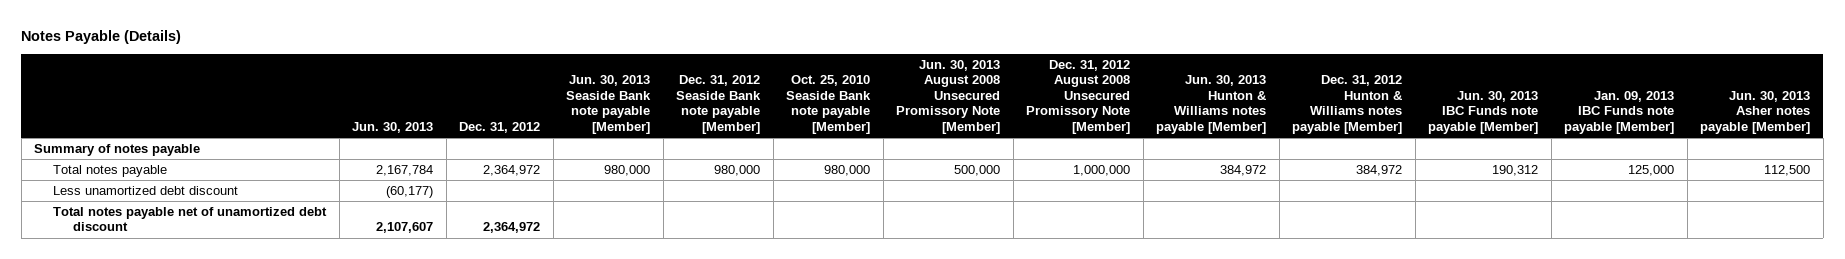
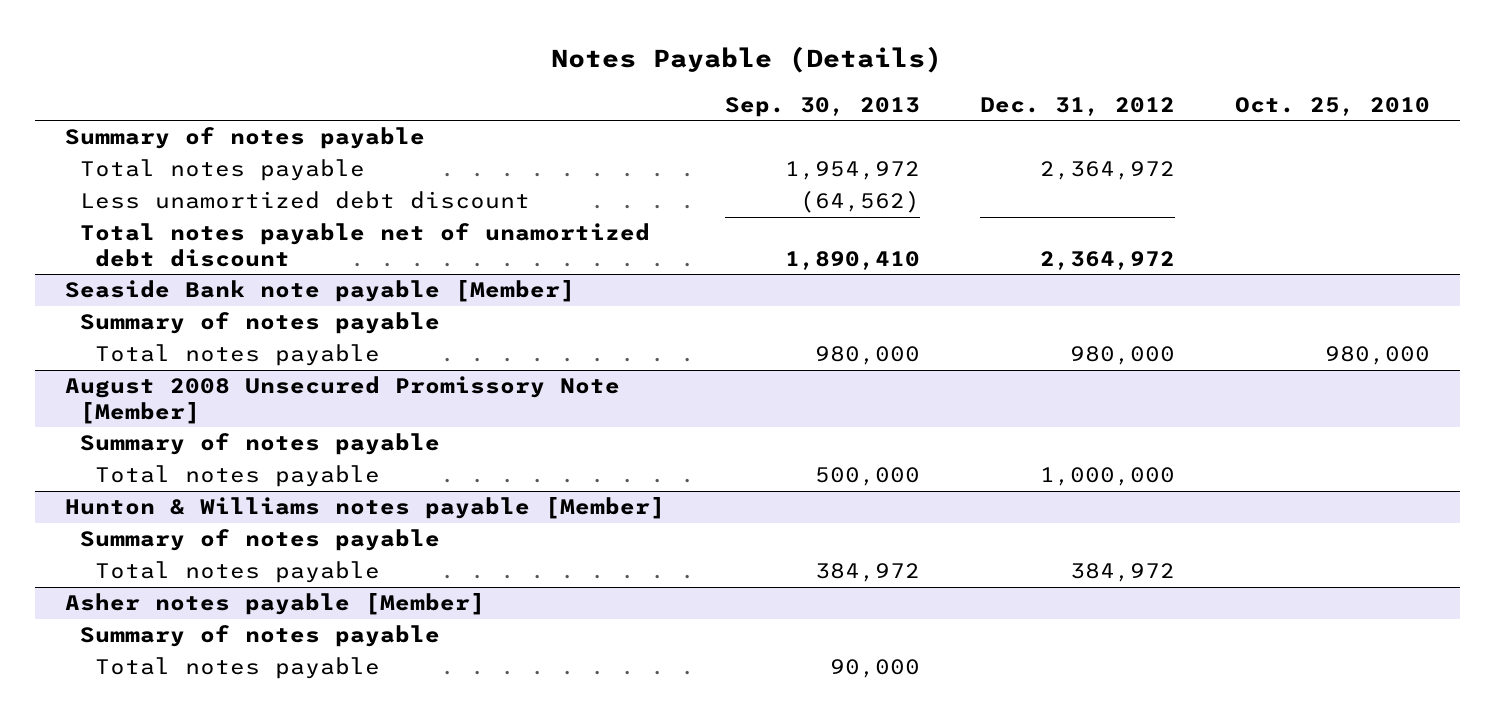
[352,122,434,134] Jun. 30, 2013 -> none
[566,75,652,135] Jun. 30, 2013 Seaside Bank note payable [Member] -> none
[676,75,762,135] Dec. 31, 2012 Seaside Bank note payable [Member] -> none
[786,75,872,135] Oct. 25, 2010 Seaside Bank note payable [Member] -> none
[896,59,1001,135] Jun. 30, 2013 August 2008 Unsecured Promissory Note [Member] -> none
[1026,59,1131,135] Dec. 31, 2012 August 2008 Unsecured Promissory Note [Member] -> none
[1156,75,1267,135] Jun. 30, 2013 Hunton & Williams notes payable [Member] -> none
[1292,75,1403,135] Dec. 31, 2012 Hunton & Williams notes payable [Member] -> none
[1428,90,1539,135] Jun. 30, 2013 IBC Funds note payable [Member] -> none
[1564,90,1675,135] Jan. 09, 2013 IBC Funds note payable [Member] -> none
[1700,90,1811,135] Jun. 30, 2013 Asher notes payable [Member] -> none
none -> [724,96,920,117] Sep. 30, 2013
none -> [1235,96,1431,116] Oct. 25, 2010
none -> [64,280,575,303] Seaside Bank note payable [Member]
none -> [80,312,441,335] Summary of notes payable
none -> [95,344,381,367] Total notes payable
none -> [64,376,620,424] August 2008 Unsecured Promissory Note [Member]
none -> [80,433,441,456] Summary of notes payable
none -> [95,465,381,488] Total notes payable
none -> [64,497,665,520] Hunton & Williams notes payable [Member]
none -> [80,529,441,552] Summary of notes payable
none -> [95,561,381,584] Total notes payable
none -> [64,593,485,616] Asher notes payable [Member]
none -> [80,625,441,648] Summary of notes payable
none -> [95,657,381,680] Total notes payable

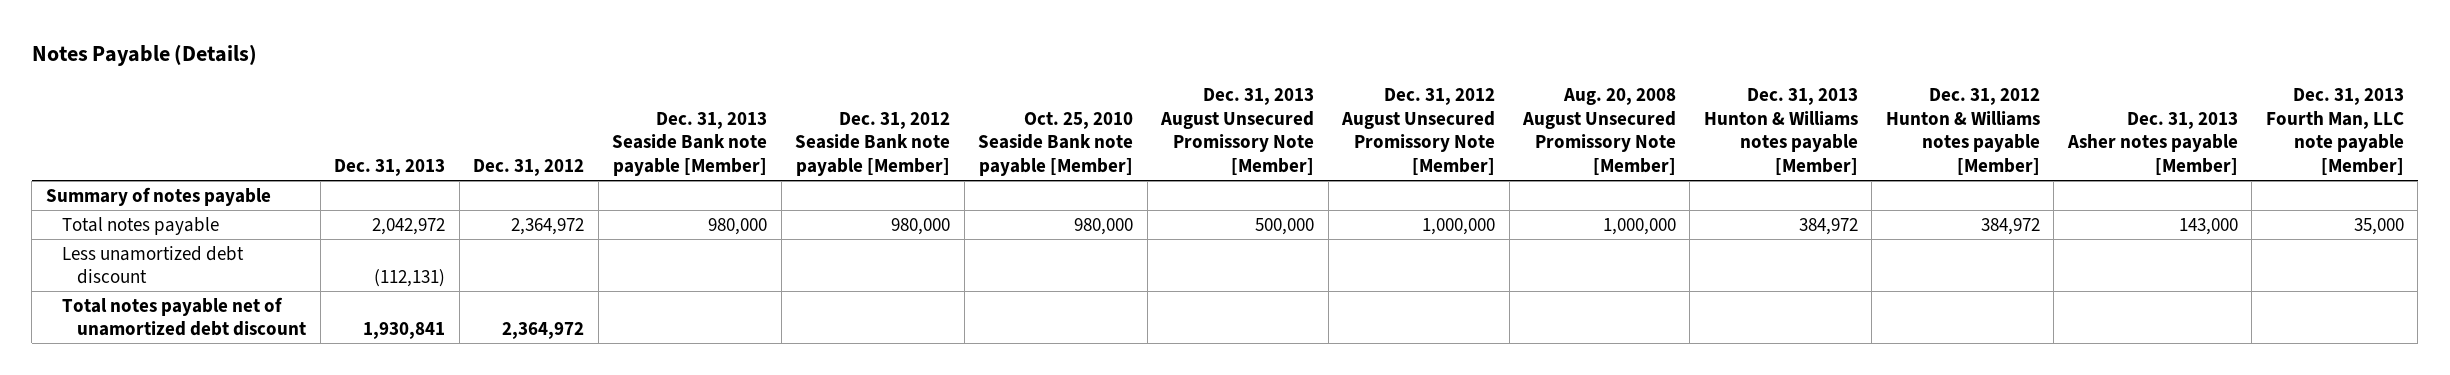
[724,96,920,117] Sep. 30, 2013 -> none
[1235,96,1431,116] Oct. 25, 2010 -> none
none -> [334,158,446,176] Dec. 31, 2013
none -> [612,111,768,176] Dec. 31, 2013 Seaside Bank note payable [Member]
none -> [795,111,951,176] Dec. 31, 2012 Seaside Bank note payable [Member]
none -> [978,111,1134,176] Oct. 25, 2010 Seaside Bank note payable [Member]
none -> [1160,88,1315,175] Dec. 31, 2013 August Unsecured Promissory Note [Member]
none -> [1341,88,1496,175] Dec. 31, 2012 August Unsecured Promissory Note [Member]
none -> [1522,88,1677,175] Aug. 20, 2008 August Unsecured Promissory Note [Member]
none -> [1703,88,1858,175] Dec. 31, 2013 Hunton & Williams notes payable [Member]
none -> [1885,88,2040,175] Dec. 31, 2012 Hunton & Williams notes payable [Member]
none -> [2066,111,2238,175] Dec. 31, 2013 Asher notes payable [Member]
none -> [2265,88,2404,175] Dec. 31, 2013 Fourth Man, LLC note payable [Member]
[64,280,575,303] Seaside Bank note payable [Member] -> none
[80,312,441,335] Summary of notes payable -> none
[95,344,381,367] Total notes payable -> none
[64,376,620,424] August 2008 Unsecured Promissory Note [Member] -> none
[80,433,441,456] Summary of notes payable -> none
[95,465,381,488] Total notes payable -> none
[64,497,665,520] Hunton & Williams notes payable [Member] -> none
[80,529,441,552] Summary of notes payable -> none
[95,561,381,584] Total notes payable -> none
[64,593,485,616] Asher notes payable [Member] -> none
[80,625,441,648] Summary of notes payable -> none
[95,657,381,680] Total notes payable -> none

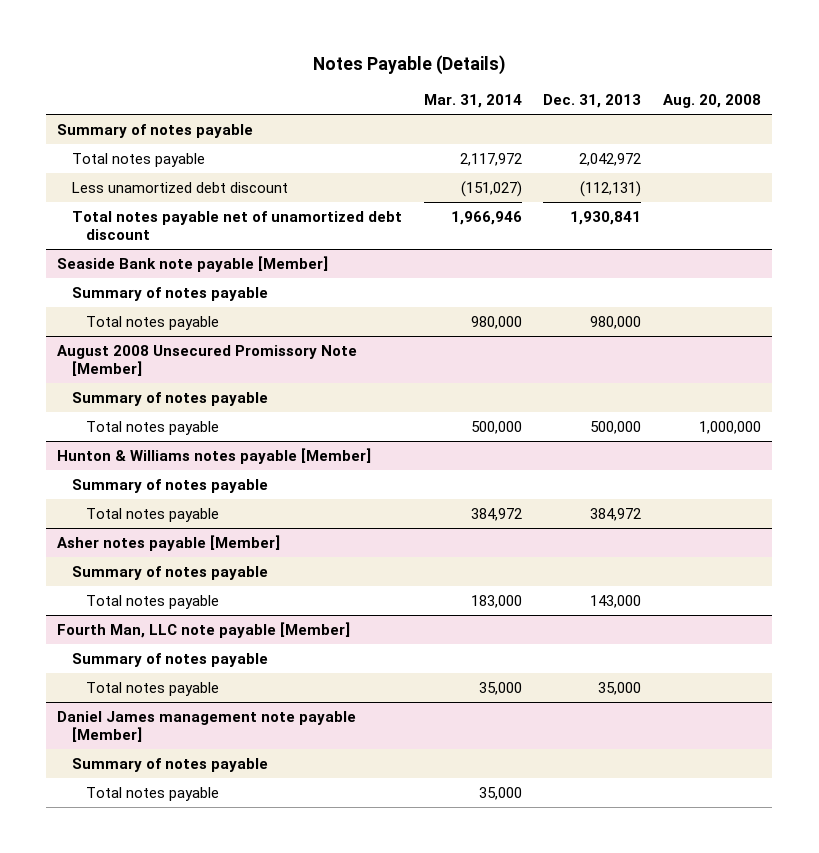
[473,158,585,176] Dec. 31, 2012 -> none
[612,111,768,176] Dec. 31, 2013 Seaside Bank note payable [Member] -> none
[795,111,951,176] Dec. 31, 2012 Seaside Bank note payable [Member] -> none
[978,111,1134,176] Oct. 25, 2010 Seaside Bank note payable [Member] -> none
[1160,88,1315,175] Dec. 31, 2013 August Unsecured Promissory Note [Member] -> none
[1341,88,1496,175] Dec. 31, 2012 August Unsecured Promissory Note [Member] -> none
[1522,88,1677,175] Aug. 20, 2008 August Unsecured Promissory Note [Member] -> none
[1703,88,1858,175] Dec. 31, 2013 Hunton & Williams notes payable [Member] -> none
[1885,88,2040,175] Dec. 31, 2012 Hunton & Williams notes payable [Member] -> none
[2066,111,2238,175] Dec. 31, 2013 Asher notes payable [Member] -> none
[2265,88,2404,175] Dec. 31, 2013 Fourth Man, LLC note payable [Member] -> none
none -> [423,93,522,108] Mar. 31, 2014
none -> [663,93,762,108] Aug. 20, 2008
none -> [57,255,329,272] Seaside Bank note payable [Member]
none -> [71,286,268,301] Summary of notes payable
none -> [86,315,220,330] Total notes payable
none -> [57,344,358,376] August 2008 Unsecured Promissory Note [Member]
none -> [71,391,268,406] Summary of notes payable
none -> [86,420,220,435] Total notes payable
none -> [57,447,372,464] Hunton & Williams notes payable [Member]
none -> [71,478,268,493] Summary of notes payable
none -> [86,507,220,522] Total notes payable
none -> [57,534,281,551] Asher notes payable [Member]
none -> [71,565,268,580] Summary of notes payable
none -> [86,594,220,609] Total notes payable
none -> [57,621,351,638] Fourth Man, LLC note payable [Member]
none -> [71,652,268,667] Summary of notes payable
none -> [86,681,220,696] Total notes payable
none -> [57,710,357,742] Daniel James management note payable [Member]
none -> [71,757,268,772] Summary of notes payable
none -> [86,786,220,801] Total notes payable

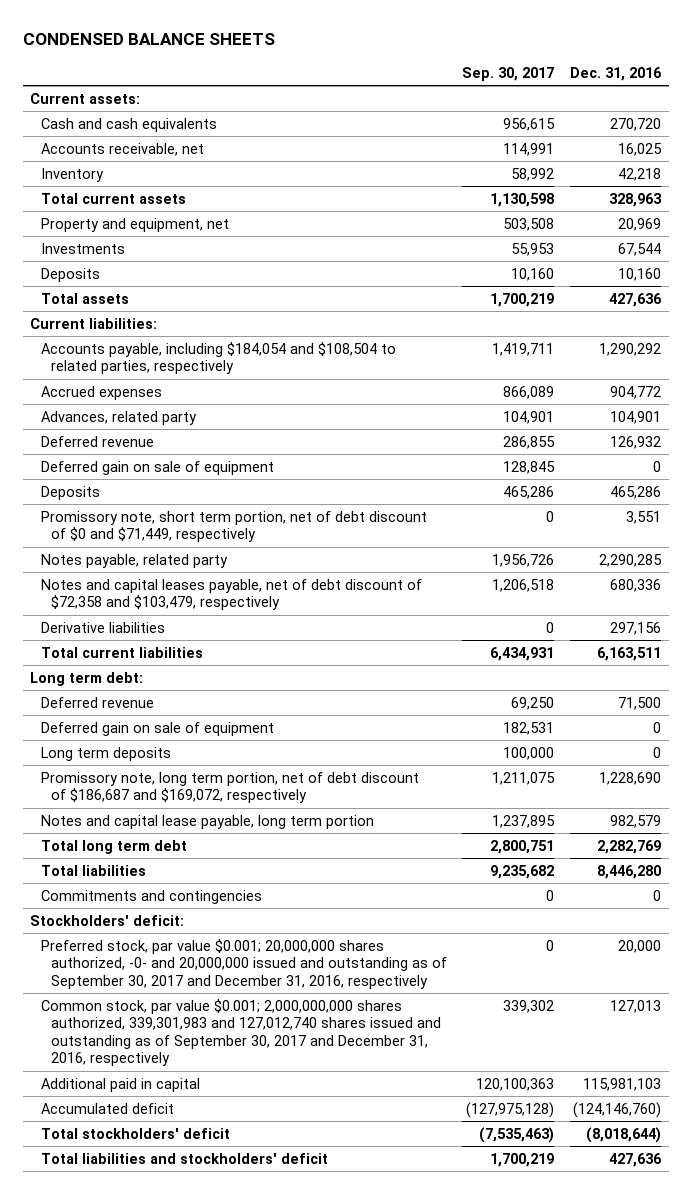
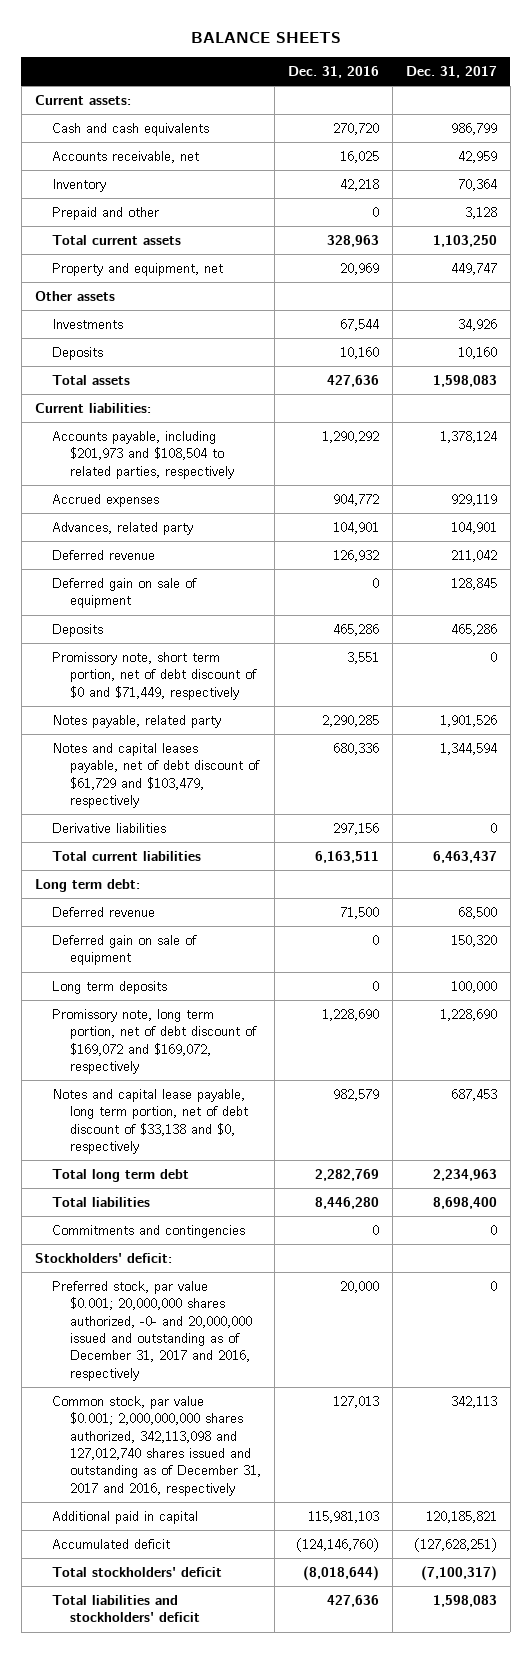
[22,33,275,46] CONDENSED BALANCE SHEETS -> [190,31,341,43] BALANCE SHEETS
[462,66,555,81] Sep. 30, 2017 -> none
none -> [405,65,497,78] Dec. 31, 2017
none -> [52,206,160,220] Prepaid and other
none -> [34,290,115,301] Other assets
[40,341,396,375] Accounts payable, including $184,054 and $108,504 to related parties, respectively -> [52,430,235,479] Accounts payable, including $201,973 and $108,504 to related parties, respectively
[40,578,422,611] Notes and capital leases payable, net of debt discount of $72,358 and $103,479, respectively -> [52,742,261,808] Notes and capital leases payable, net of debt discount of $61,729 and $103,479, respectively
[40,771,419,804] Promissory note, long term portion, net of debt discount of $186,687 and $169,072, respectively -> [52,1008,258,1074] Promissory note, long term portion, net of debt discount of $169,072 and $169,072, respectively
[40,814,374,829] Notes and capital lease payable, long term portion -> [52,1088,249,1154] Notes and capital lease payable, long term portion, net of debt discount of $33,138 and $0, respectively
[40,938,447,989] Preferred stock, par value $0.001; 20,000,000 shares authorized, -0- and 20,000,000 issued and outstanding as of September 30, 2017 and December 31, 2016, respectively -> [52,1280,253,1381] Preferred stock, par value $0.001; 20,000,000 shares authorized, -0- and 20,000,000 issued and outstanding as of December 31, 2017 and 2016, respectively
[40,998,441,1067] Common stock, par value $0.001; 2,000,000,000 shares authorized, 339,301,983 and 127,012,740 shares issued and outstanding as of September 30, 2017 and December 31, 2016, respectively -> [52,1395,262,1496] Common stock, par value $0.001; 2,000,000,000 shares authorized, 342,113,098 and 127,012,740 shares issued and outstanding as of December 31, 2017 and 2016, respectively

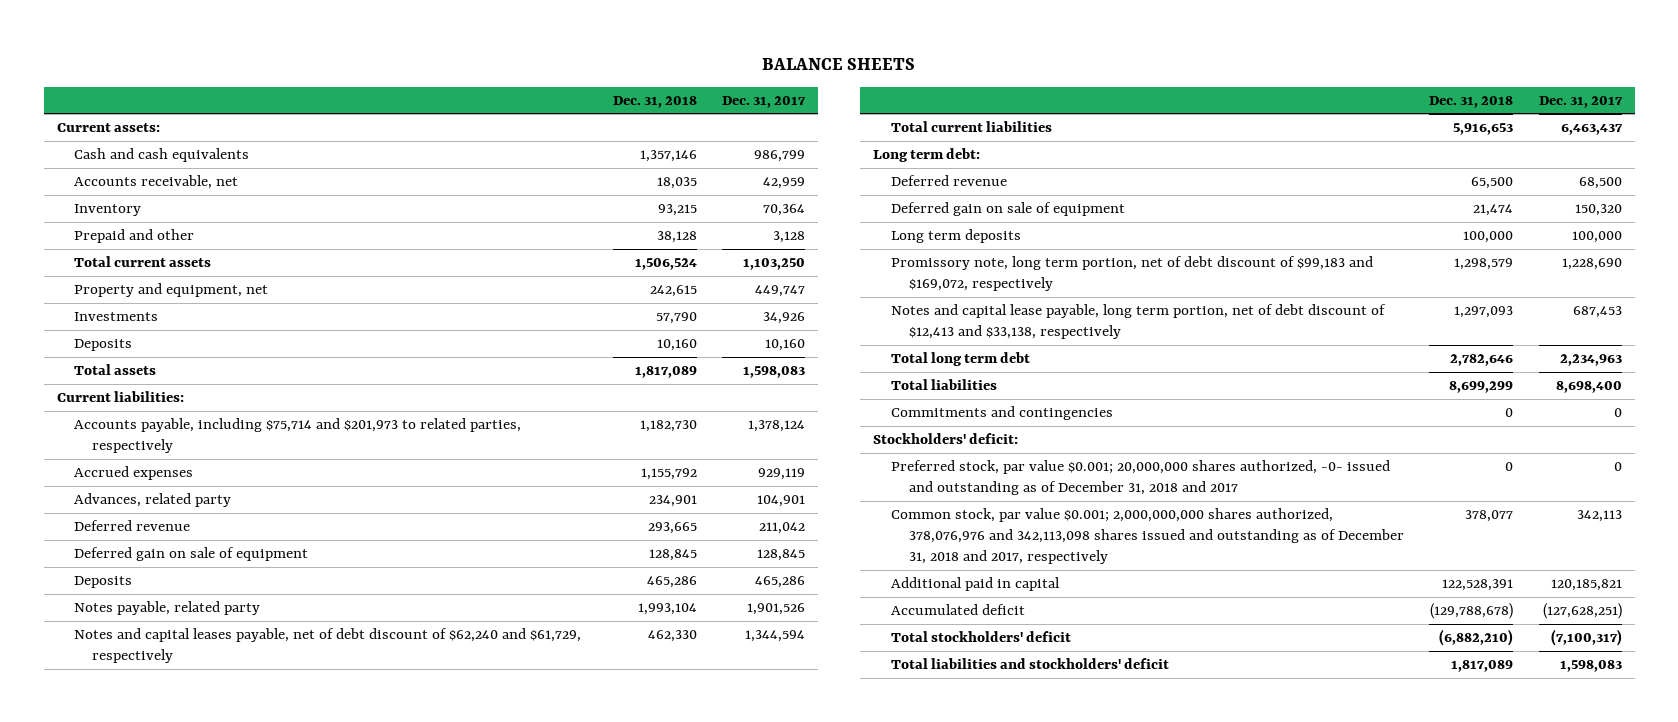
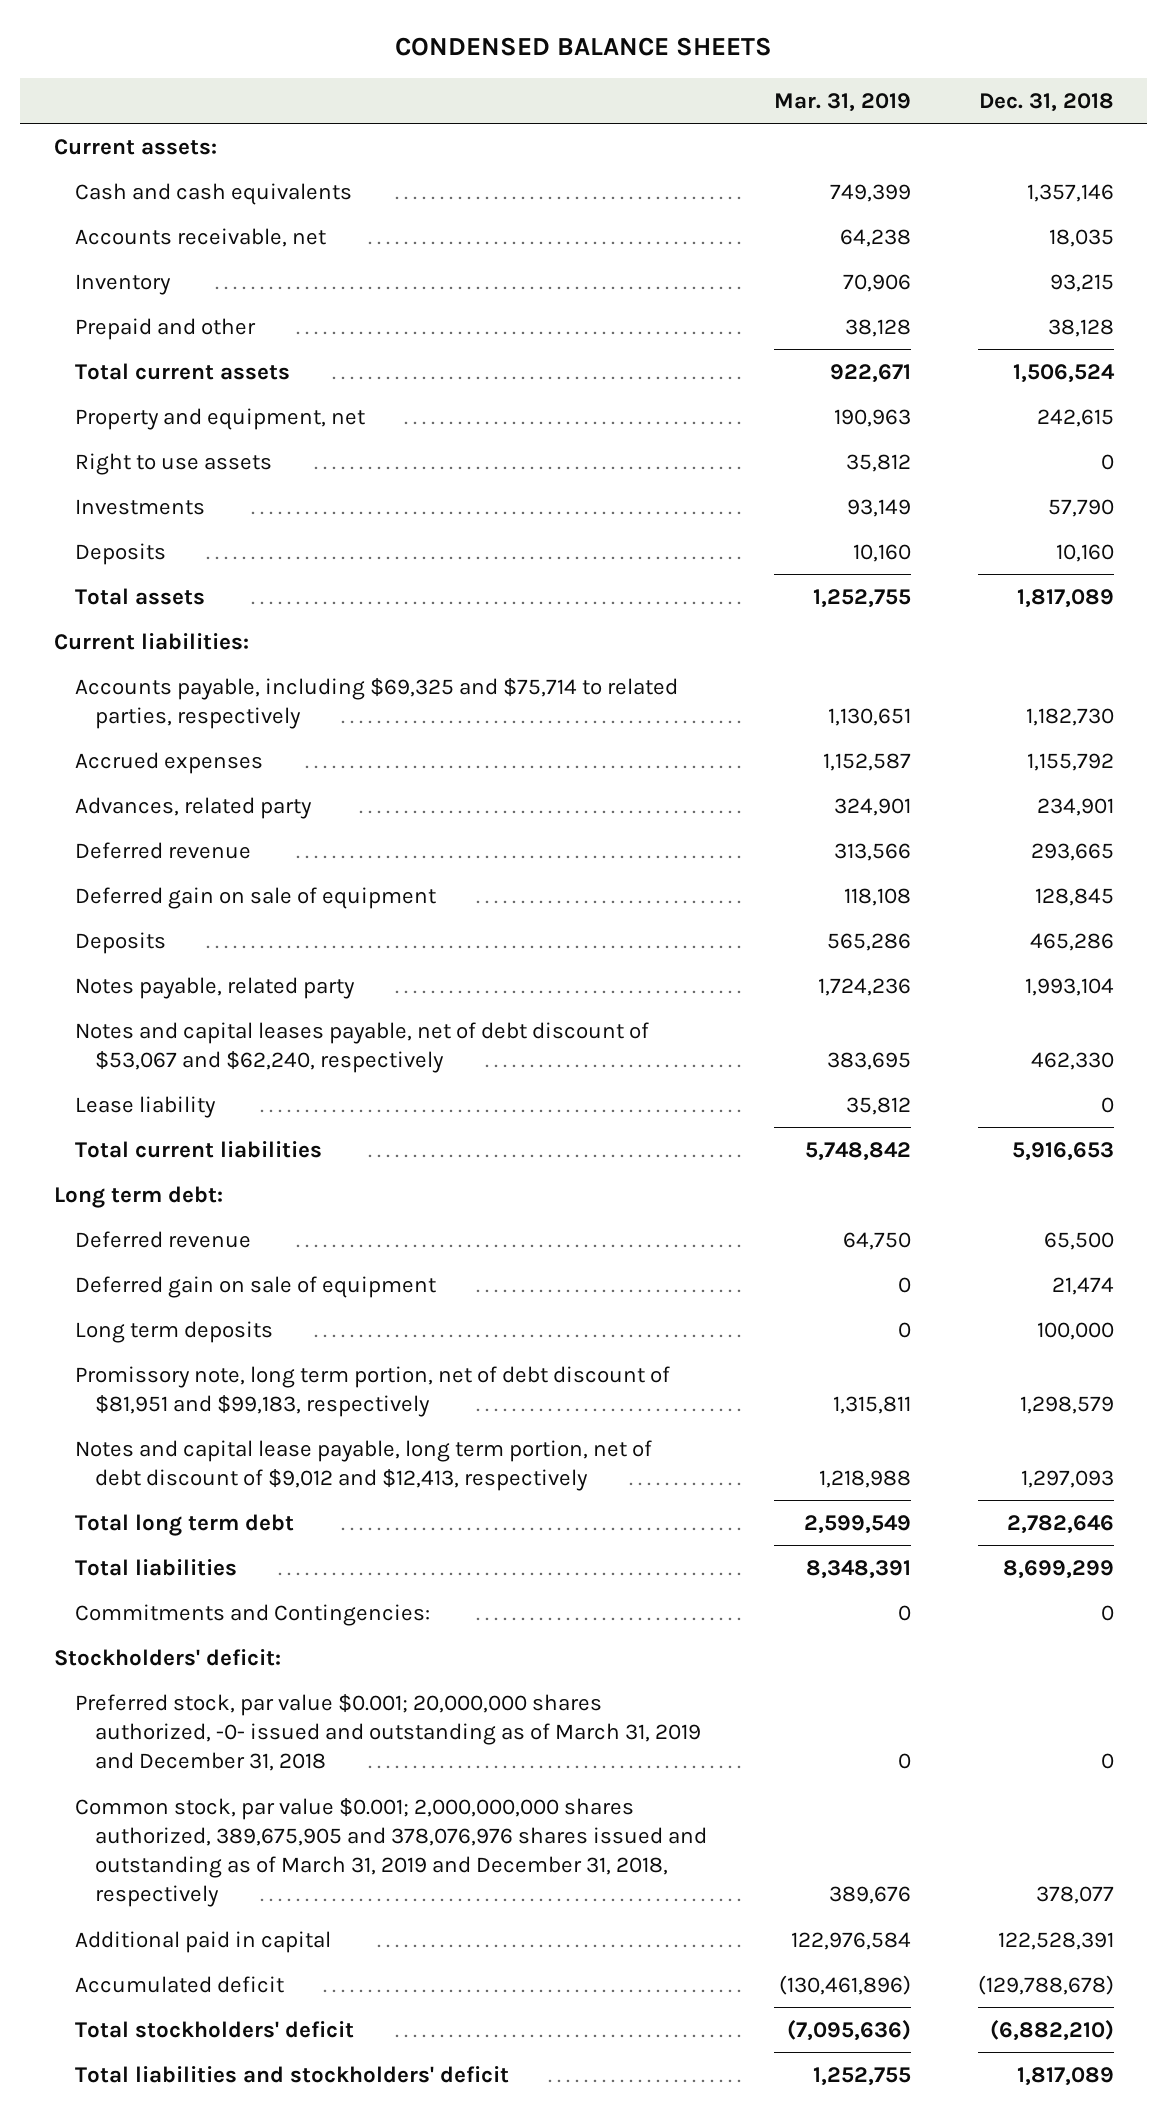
[762,57,916,70] BALANCE SHEETS -> [394,37,772,57] CONDENSED BALANCE SHEETS
[722,95,807,108] Dec. 31, 2017 -> none
none -> [774,92,912,112] Mar. 31, 2019
none -> [74,452,272,475] Right to use assets
[74,418,522,454] Accounts payable, including $75,714 and $201,973 to related parties, respectively -> [74,677,678,729] Accounts payable, including $69,325 and $75,714 to related parties, respectively
[74,628,582,664] Notes and capital leases payable, net of debt discount of $62,240 and $61,729, respectively -> [74,1021,649,1073] Notes and capital leases payable, net of debt discount of $53,067 and $62,240, respectively
none -> [74,1095,216,1118] Lease liability
[890,256,1373,292] Promissory note, long term portion, net of debt discount of $99,183 and $169,072, respectively -> [74,1365,670,1417] Promissory note, long term portion, net of debt discount of $81,951 and $99,183, respectively
[890,304,1386,340] Notes and capital lease payable, long term portion, net of debt discount of $12,413 and $33,138, respectively -> [74,1439,652,1491] Notes and capital lease payable, long term portion, net of debt discount of $9,012 and $12,413, respectively
[890,406,1113,421] Commitments and contingencies -> [74,1603,430,1626] Commitments and Contingencies:
[890,460,1390,496] Preferred stock, par value $0.001; 20,000,000 shares authorized, -0- issued and outstanding as of December 31, 2018 and 2017 -> [74,1693,702,1772] Preferred stock, par value $0.001; 20,000,000 shares authorized, -0- issued and outstanding as of March 31, 2019 and December 31, 2018
[890,508,1404,565] Common stock, par value $0.001; 2,000,000,000 shares authorized, 378,076,976 and 342,113,098 shares issued and outstanding as of December 31, 2018 and 2017, respectively -> [74,1797,708,1908] Common stock, par value $0.001; 2,000,000,000 shares authorized, 389,675,905 and 378,076,976 shares issued and outstanding as of March 31, 2019 and December 31, 2018, respectively

